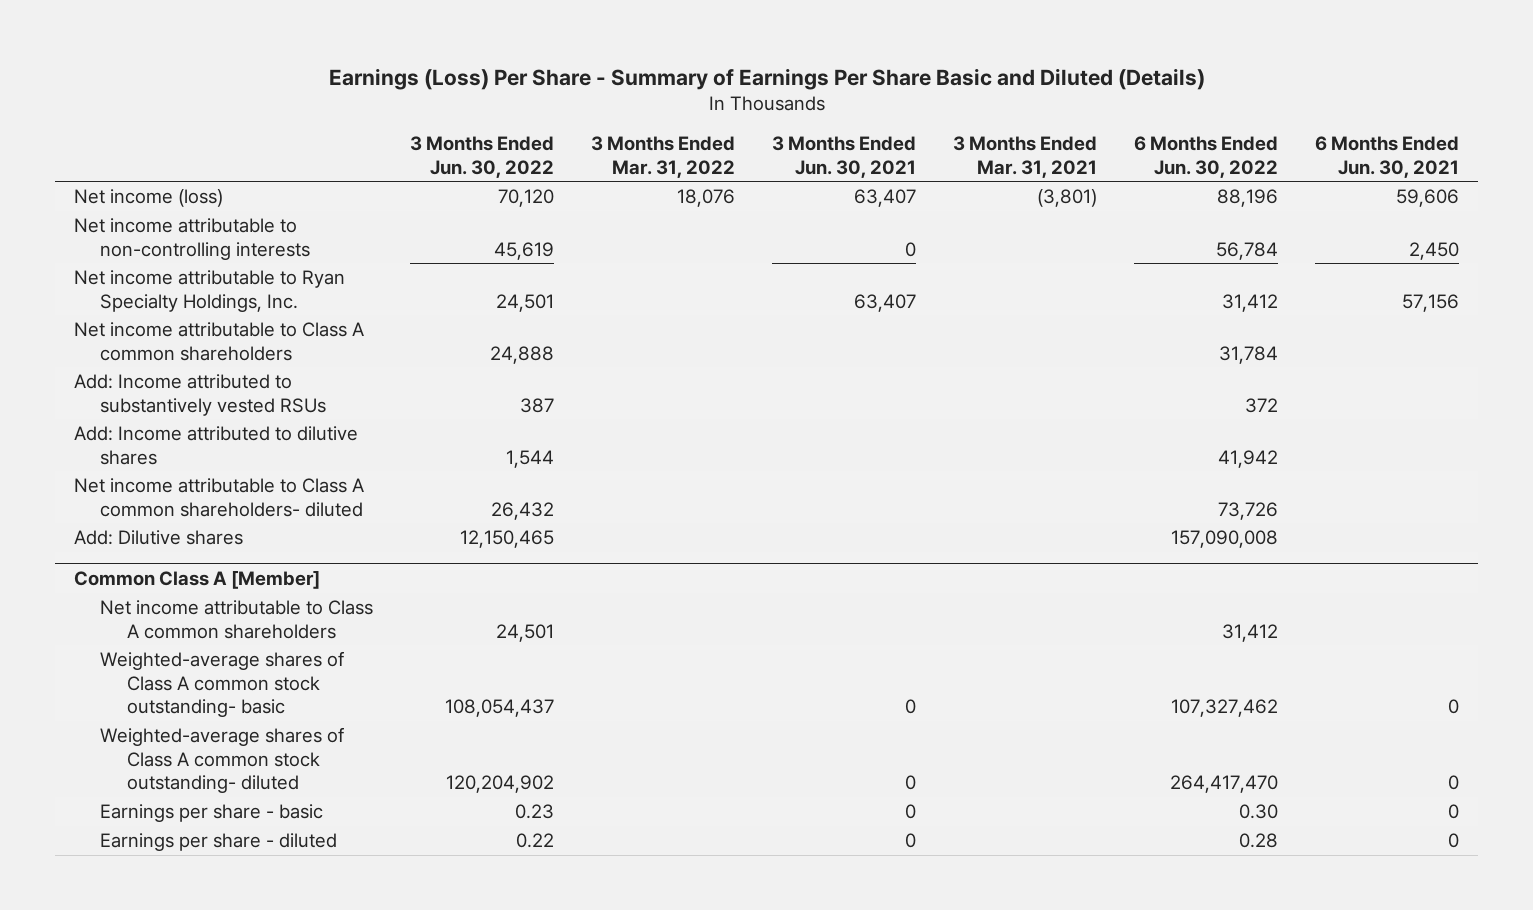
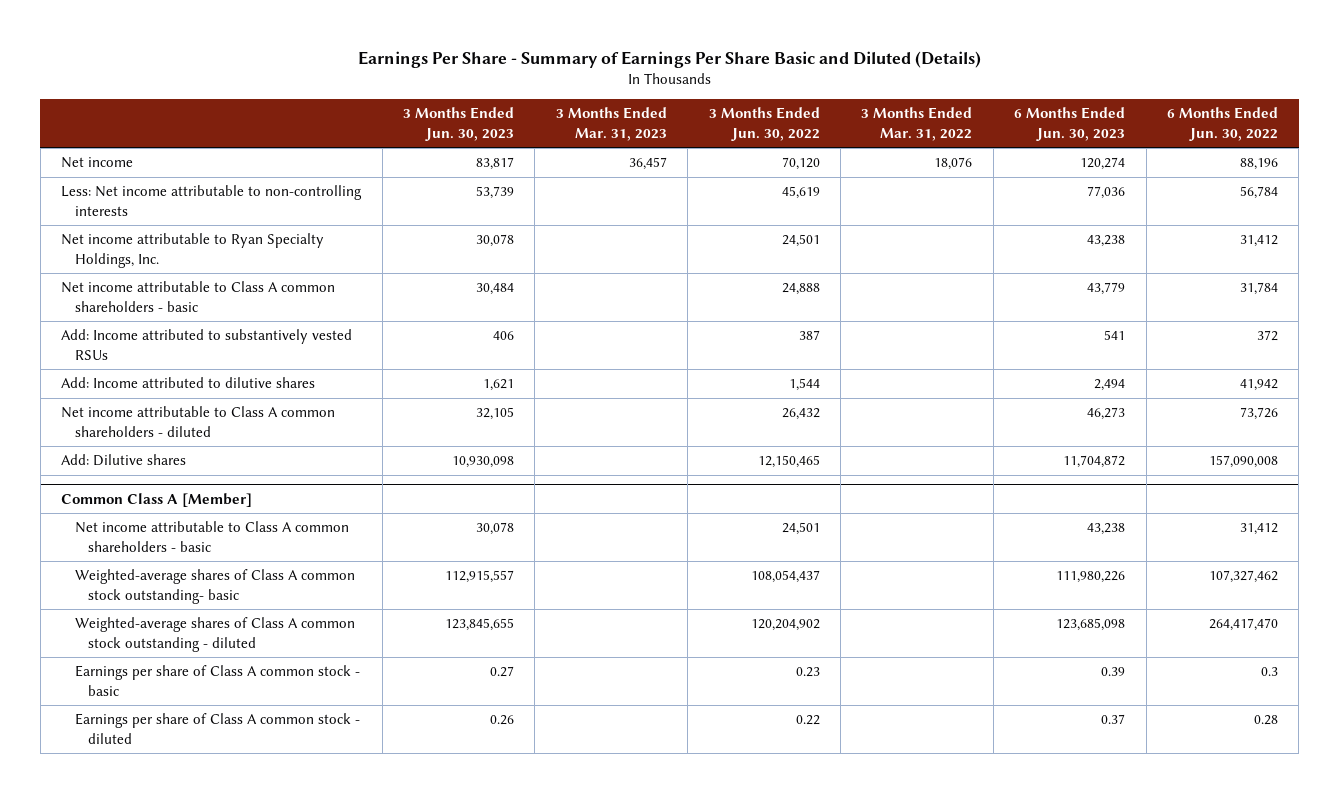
[328,67,1205,90] Earnings (Loss) Per Share - Summary of Earnings Per Share Basic and Diluted (Details) -> [357,50,981,68] Earnings Per Share - Summary of Earnings Per Share Basic and Diluted (Details)
[772,136,917,178] 3 Months Ended Jun. 30, 2021 -> none
[953,136,1098,178] 3 Months Ended Mar. 31, 2021 -> none
[1315,136,1460,178] 6 Months Ended Jun. 30, 2021 -> none
none -> [403,107,515,141] 3 Months Ended Jun. 30, 2023
none -> [555,107,667,141] 3 Months Ended Mar. 31, 2023
none -> [1014,107,1126,141] 6 Months Ended Jun. 30, 2023
[73,189,223,208] Net income (loss) -> [61,157,134,169] Net income
[73,218,311,260] Net income attributable to non-controlling interests -> [61,185,363,216] Less: Net income attributable to non-controlling interests
[73,322,364,361] Net income attributable to Class A common shareholders -> [61,281,336,312] Net income attributable to Class A common shareholders - basic
[73,478,364,517] Net income attributable to Class A common shareholders- diluted -> [61,406,336,437] Net income attributable to Class A common shareholders - diluted
[100,600,374,639] Net income attributable to Class A common shareholders -> [74,521,349,552] Net income attributable to Class A common shareholders - basic
[100,727,345,793] Weighted-average shares of Class A common stock outstanding- diluted -> [74,617,355,652] Weighted-average shares of Class A common stock outstanding - diluted
[100,804,324,823] Earnings per share - basic -> [74,665,360,696] Earnings per share of Class A common stock - basic
[1239,804,1279,820] 0.30 -> [1261,667,1279,677] 0.3
[100,833,338,852] Earnings per share - diluted -> [74,713,360,744] Earnings per share of Class A common stock - diluted

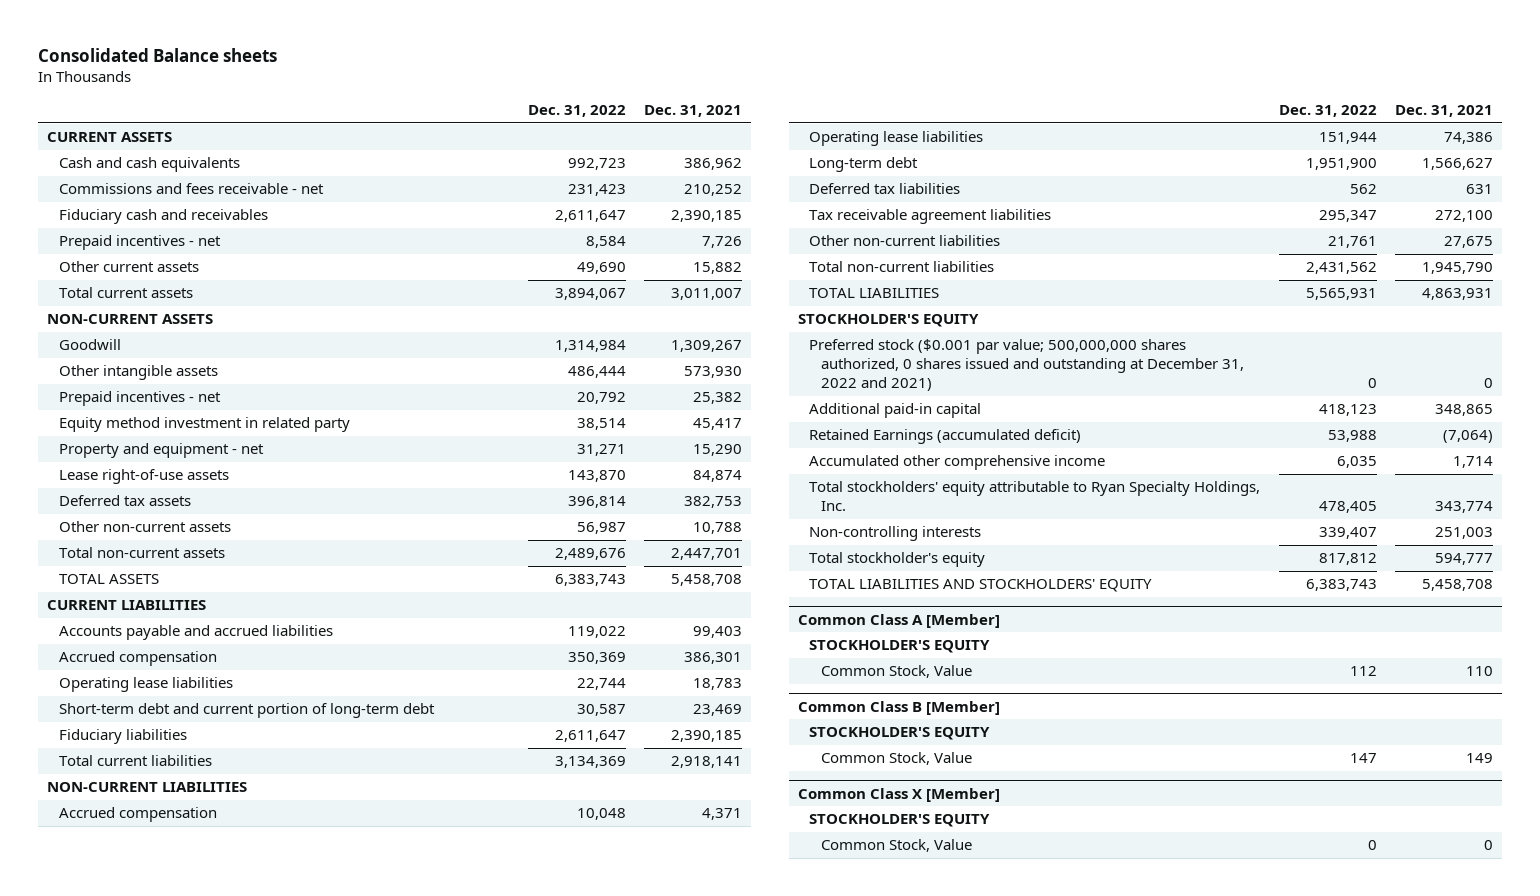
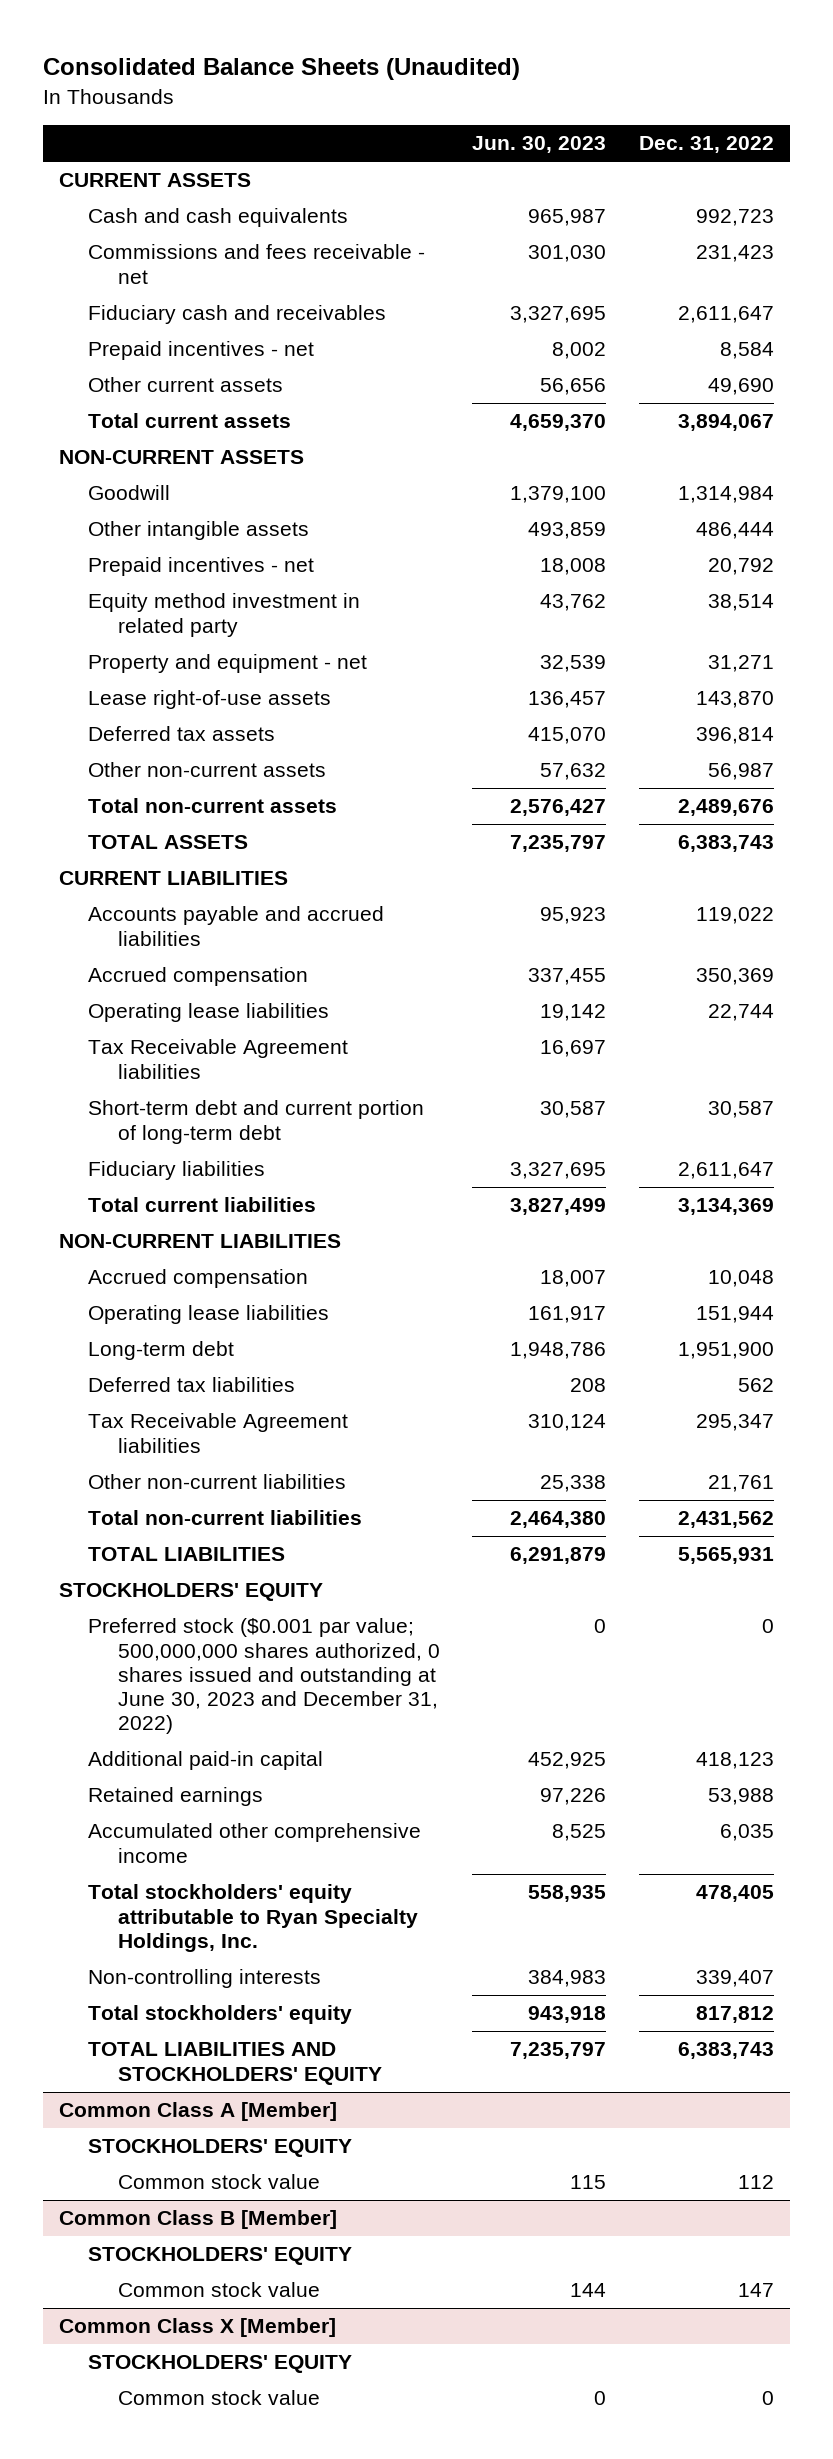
[38,47,278,62] Consolidated Balance sheets -> [42,58,520,81] Consolidated Balance Sheets (Unaudited)
[644,105,743,118] Dec. 31, 2021 -> none
none -> [472,136,607,154] Jun. 30, 2023
none -> [88,1039,349,1079] Tax Receivable Agreement liabilities
[809,209,1052,225] Tax receivable agreement liabilities -> [88,1413,349,1453] Tax Receivable Agreement liabilities
[797,314,979,328] STOCKHOLDER'S EQUITY -> [58,1583,323,1602] STOCKHOLDERS' EQUITY
[809,339,1244,392] Preferred stock ($0.001 par value; 500,000,000 shares authorized, 0 shares issued and outstanding at December 31, 2022 and 2021) -> [88,1618,440,1735] Preferred stock ($0.001 par value; 500,000,000 shares authorized, 0 shares issued and outstanding at June 30, 2023 and December 31, 2022)
[809,429,1082,445] Retained Earnings (accumulated deficit) -> [88,1787,264,1807] Retained earnings
[809,552,986,568] Total stockholder's equity -> [88,2005,353,2025] Total stockholders' equity
[809,640,991,654] STOCKHOLDER'S EQUITY -> [88,2139,353,2158] STOCKHOLDERS' EQUITY
[820,665,972,679] Common Stock, Value -> [117,2174,320,2190] Common stock value
[809,727,991,741] STOCKHOLDER'S EQUITY -> [88,2247,353,2266] STOCKHOLDERS' EQUITY
[820,752,972,766] Common Stock, Value -> [117,2282,320,2298] Common stock value
[809,814,991,828] STOCKHOLDER'S EQUITY -> [88,2355,353,2374] STOCKHOLDERS' EQUITY
[820,839,972,853] Common Stock, Value -> [117,2390,320,2406] Common stock value

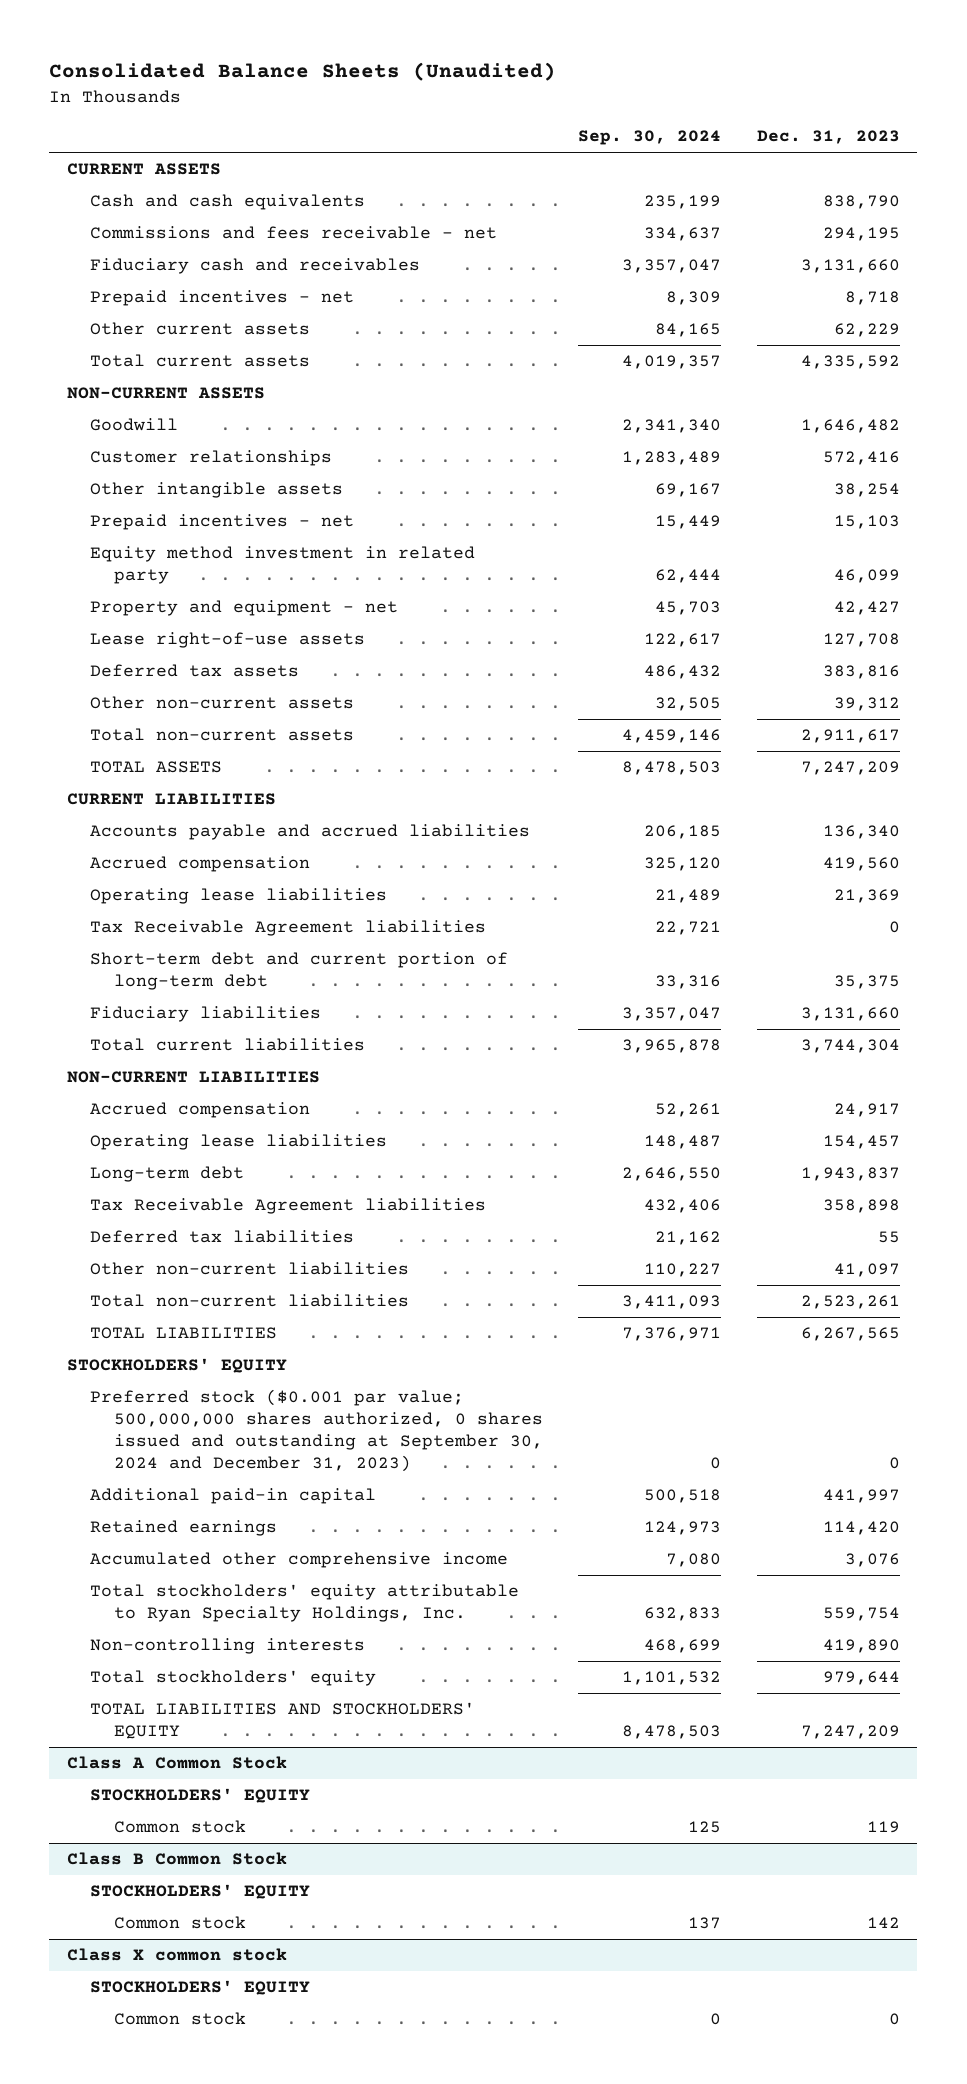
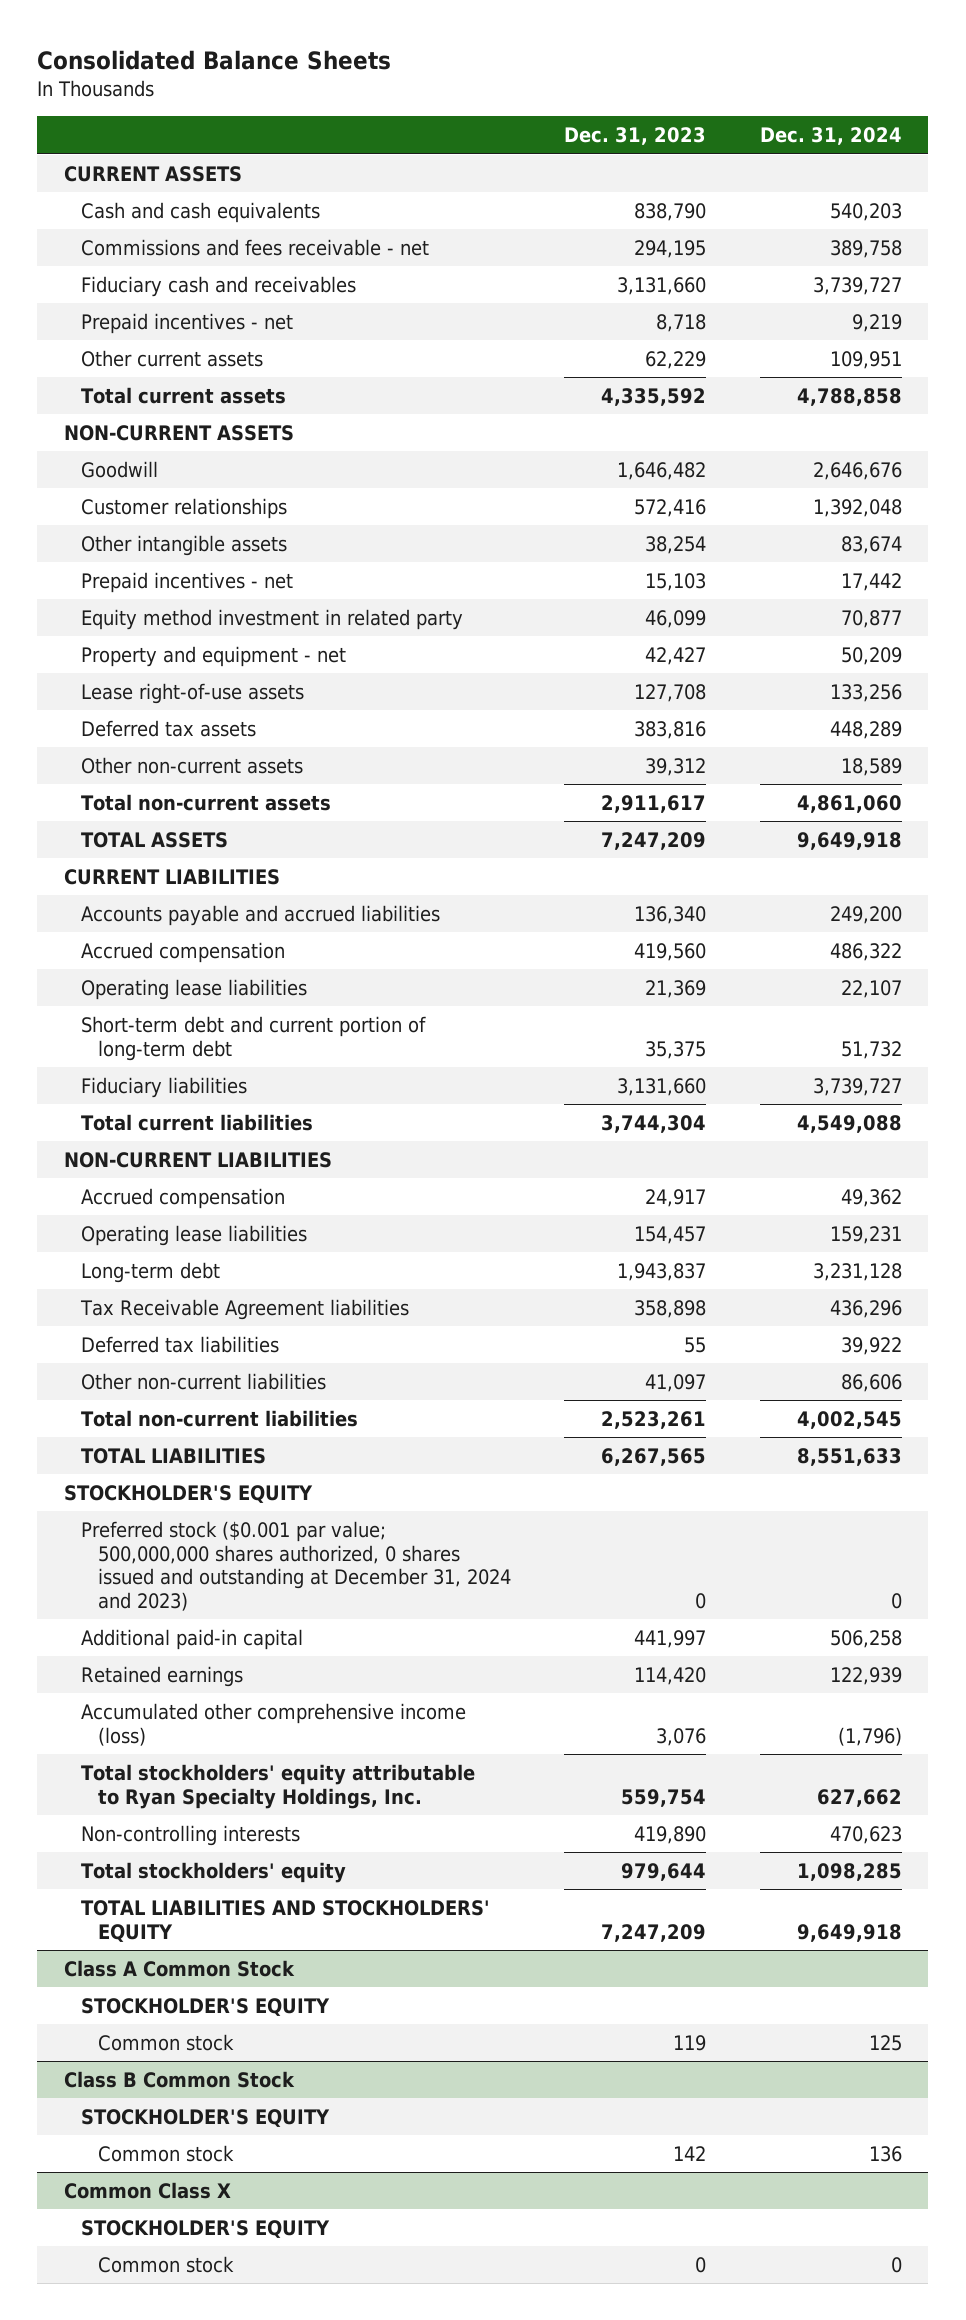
[49,62,557,82] Consolidated Balance Sheets (Unaudited) -> [37,49,392,70] Consolidated Balance Sheets
[578,130,722,146] Sep. 30, 2024 -> none
none -> [759,127,902,146] Dec. 31, 2024
[90,920,487,937] Tax Receivable Agreement liabilities -> none
[66,1358,287,1374] STOCKHOLDERS' EQUITY -> [63,1485,313,1504] STOCKHOLDER'S EQUITY
[90,1389,543,1472] Preferred stock ($0.001 par value; 500,000,000 shares authorized, 0 shares issued and outstanding at September 30, 2024 and December 31, 2023) -> [80,1521,512,1611] Preferred stock ($0.001 par value; 500,000,000 shares authorized, 0 shares issued and outstanding at December 31, 2024 and 2023)
[90,1552,509,1569] Accumulated other comprehensive income -> [80,1703,466,1746] Accumulated other comprehensive income (loss)
[90,1788,311,1804] STOCKHOLDERS' EQUITY -> [80,1998,330,2017] STOCKHOLDER'S EQUITY
[90,1884,311,1900] STOCKHOLDERS' EQUITY -> [80,2109,330,2128] STOCKHOLDER'S EQUITY
[66,1948,287,1962] Class X common stock -> [63,2182,231,2200] Common Class X
[90,1980,311,1996] STOCKHOLDERS' EQUITY -> [80,2220,330,2239] STOCKHOLDER'S EQUITY

